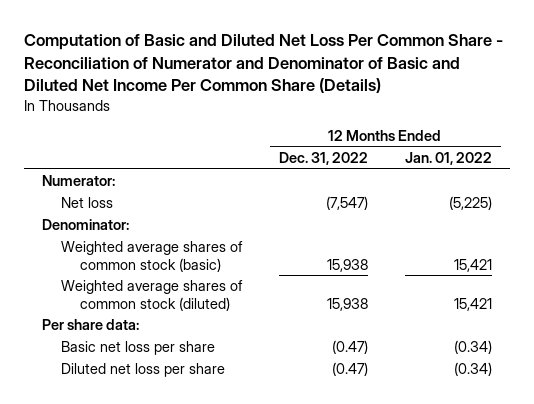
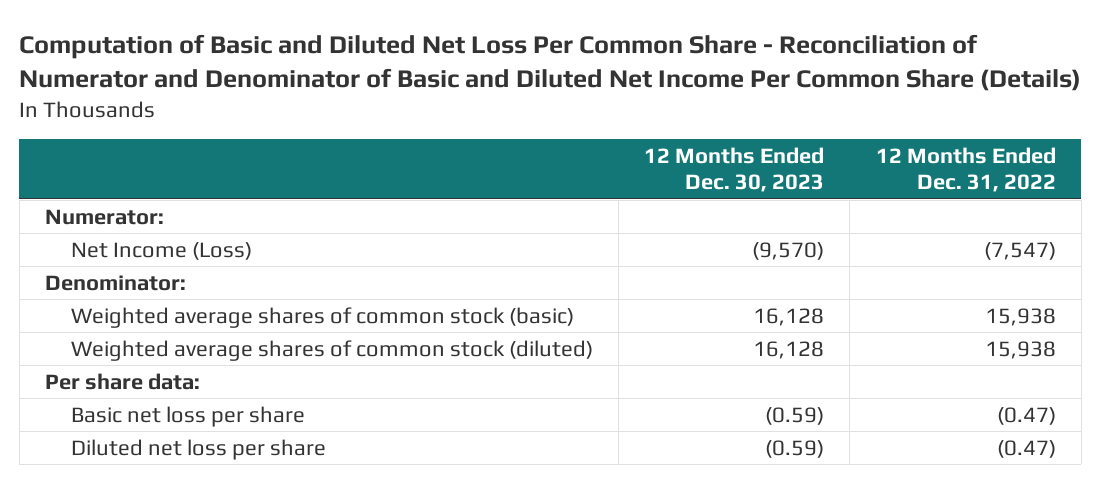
[404,151,492,165] Jan. 01, 2022 -> none
none -> [644,146,825,193] 12 Months Ended Dec. 30, 2023
[61,197,114,209] Net loss -> [70,241,252,260] Net Income (Loss)

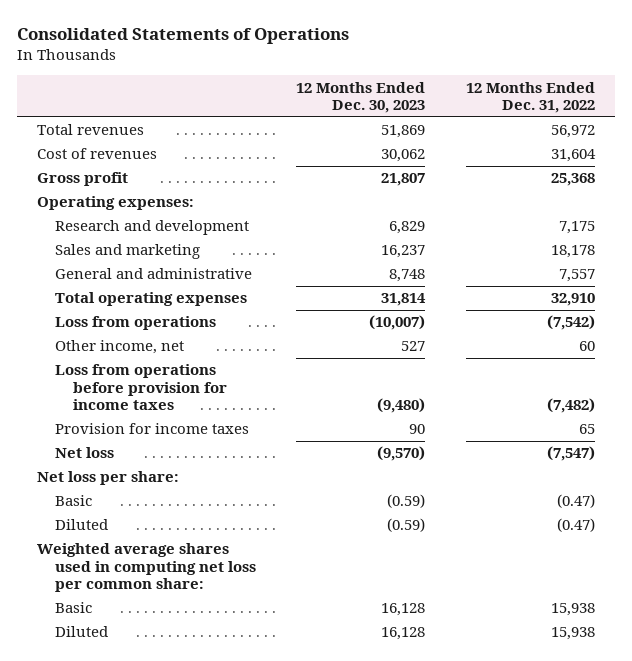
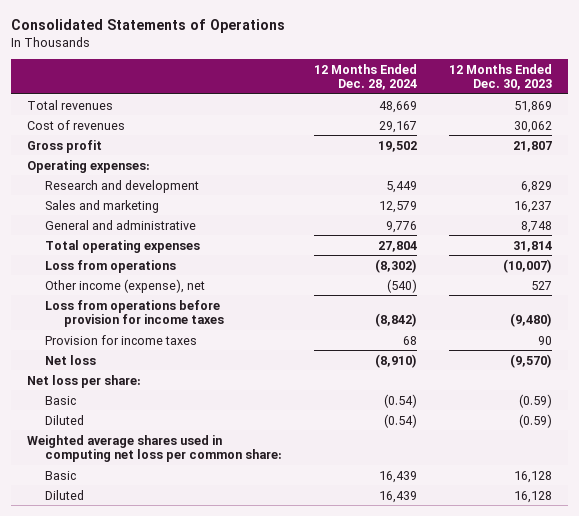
[465,81,595,114] 12 Months Ended Dec. 31, 2022 -> none
none -> [314,63,418,91] 12 Months Ended Dec. 28, 2024
[54,340,184,355] Other income, net -> [45,278,206,293] Other income (expense), net

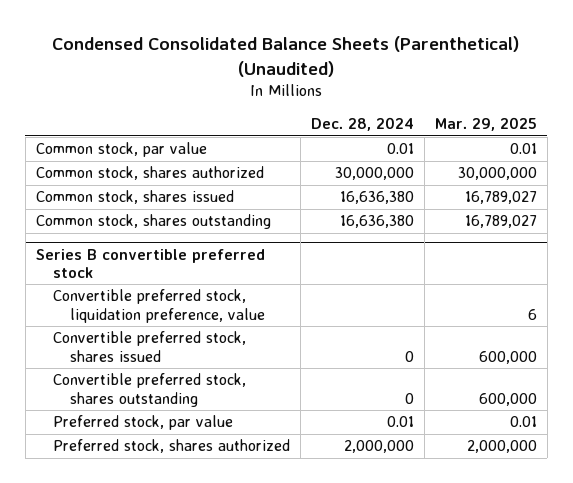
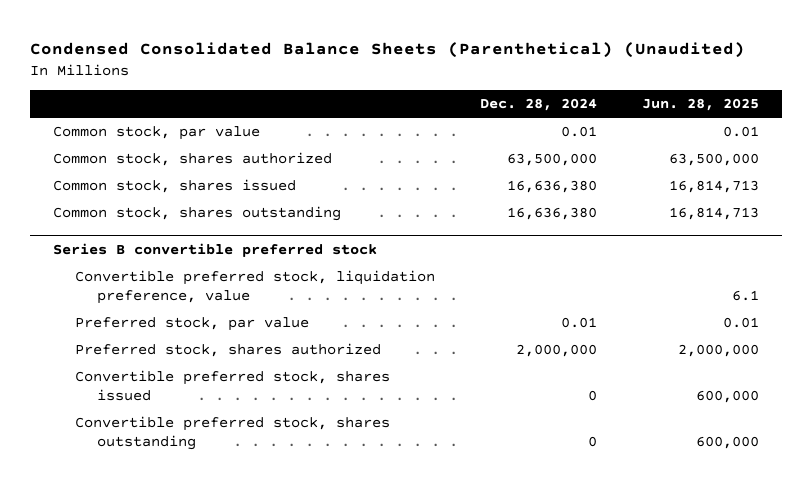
[434,117,537,132] Mar. 29, 2025 -> none
none -> [642,98,760,112] Jun. 28, 2025
[334,167,414,181] 30,000,000 -> [507,153,598,167] 63,500,000
[52,331,246,362] Convertible preferred stock, shares issued -> [74,370,390,402] Convertible preferred stock, shares issued
[52,373,246,407] Convertible preferred stock, shares outstanding -> [74,416,390,451] Convertible preferred stock, shares outstanding

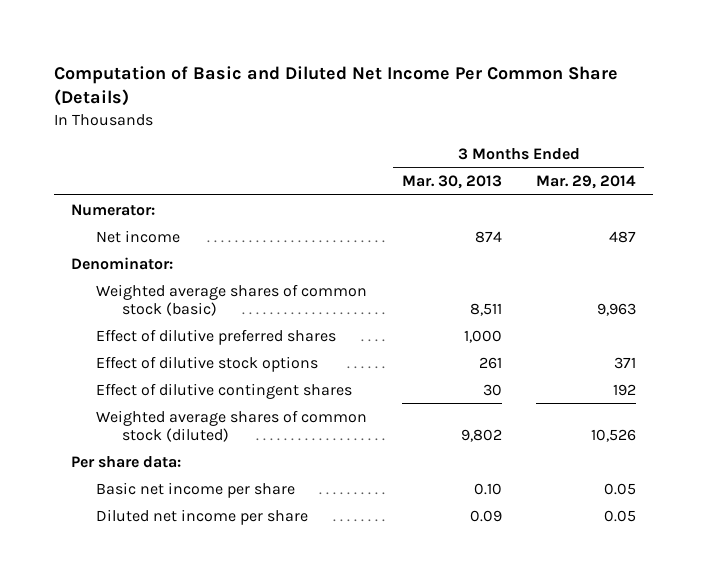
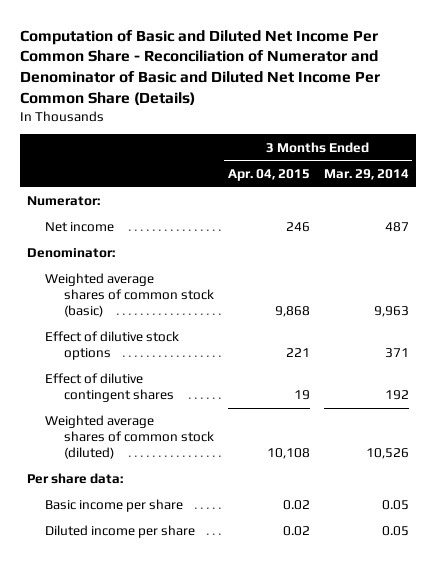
[54,65,619,107] Computation of Basic and Diluted Net Income Per Common Share (Details) -> [19,29,380,105] Computation of Basic and Diluted Net Income Per Common Share - Reconciliation of Numerator and Denominator of Basic and Diluted Net Income Per Common Share (Details)
[401,175,502,190] Mar. 30, 2013 -> none
none -> [227,169,310,182] Apr. 04, 2015
[96,328,337,345] Effect of dilutive preferred shares -> none
[96,481,296,498] Basic net income per share -> [45,499,184,513] Basic income per share
[96,508,309,525] Diluted net income per share -> [45,525,196,539] Diluted income per share

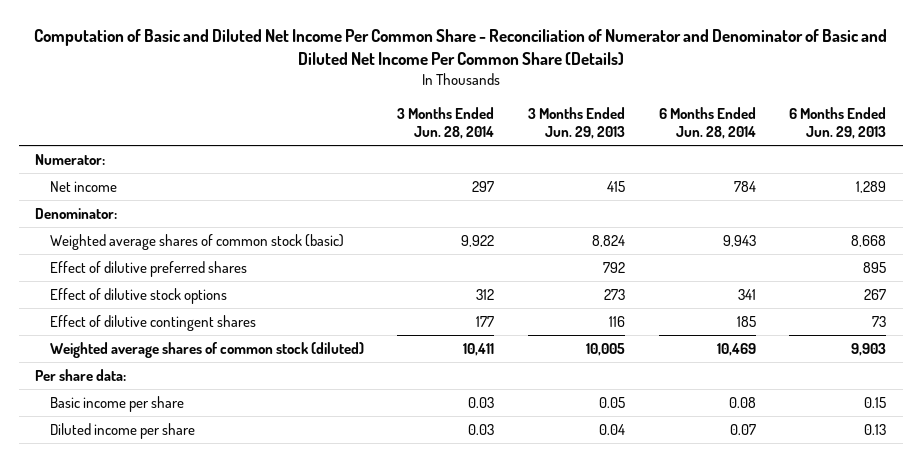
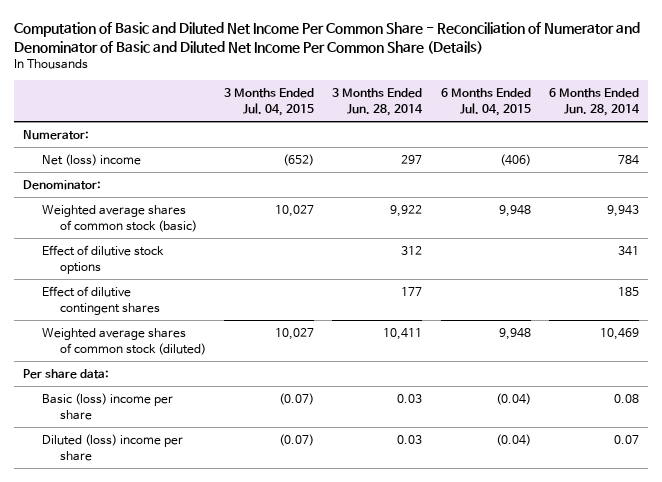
[527,107,625,140] 3 Months Ended Jun. 29, 2013 -> none
[789,107,887,140] 6 Months Ended Jun. 29, 2013 -> none
none -> [224,88,315,116] 3 Months Ended Jul. 04, 2015
none -> [440,88,531,116] 6 Months Ended Jul. 04, 2015
[49,180,117,192] Net income -> [41,153,141,166] Net (loss) income
[49,260,247,277] Effect of dilutive preferred shares -> none
[49,395,184,412] Basic income per share -> [41,392,173,420] Basic (loss) income per share
[49,422,195,439] Diluted income per share -> [41,433,183,461] Diluted (loss) income per share

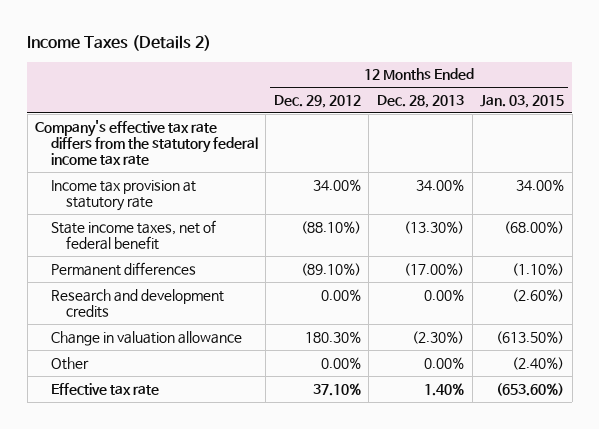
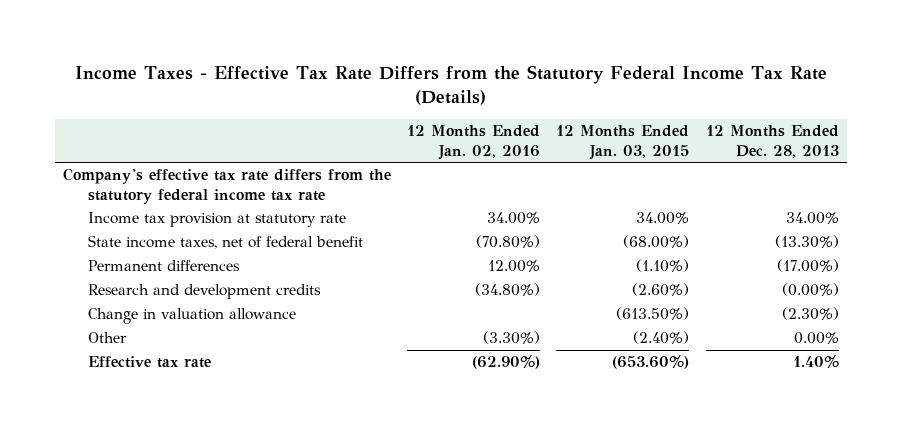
[27,35,212,52] Income Taxes (Details 2) -> [74,65,827,106] Income Taxes - Effective Tax Rate Differs from the Statutory Federal Income Tax Rate (Details)
[273,94,361,108] Dec. 29, 2012 -> none
none -> [407,125,541,160] 12 Months Ended Jan. 02, 2016
[423,288,464,301] 0.00% -> [781,283,839,297] (0.00%)

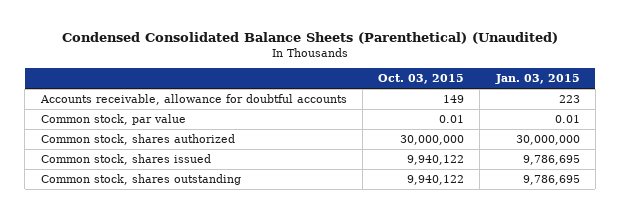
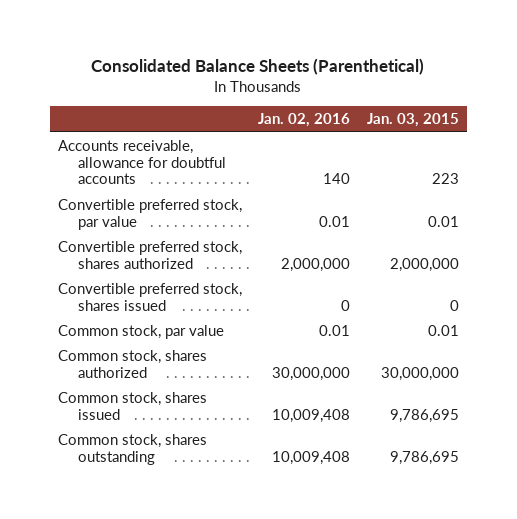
[62,32,559,45] Condensed Consolidated Balance Sheets (Parenthetical) (Unaudited) -> [91,58,425,76] Consolidated Balance Sheets (Parenthetical)
[378,74,465,85] Oct. 03, 2015 -> none
none -> [258,113,351,128] Jan. 02, 2016
none -> [57,198,242,230] Convertible preferred stock, par value
none -> [57,240,242,269] Convertible preferred stock, shares authorized
none -> [57,282,242,311] Convertible preferred stock, shares issued

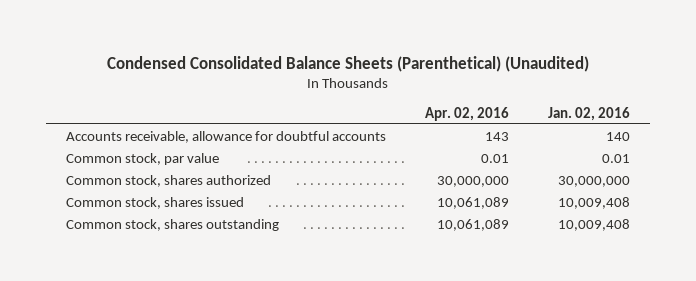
[91,58,425,76] Consolidated Balance Sheets (Parenthetical) -> [107,55,590,72] Condensed Consolidated Balance Sheets (Parenthetical) (Unaudited)
[366,113,459,128] Jan. 03, 2015 -> none
none -> [425,106,510,121] Apr. 02, 2016
[57,198,242,230] Convertible preferred stock, par value -> none
[57,240,242,269] Convertible preferred stock, shares authorized -> none
[57,282,242,311] Convertible preferred stock, shares issued -> none

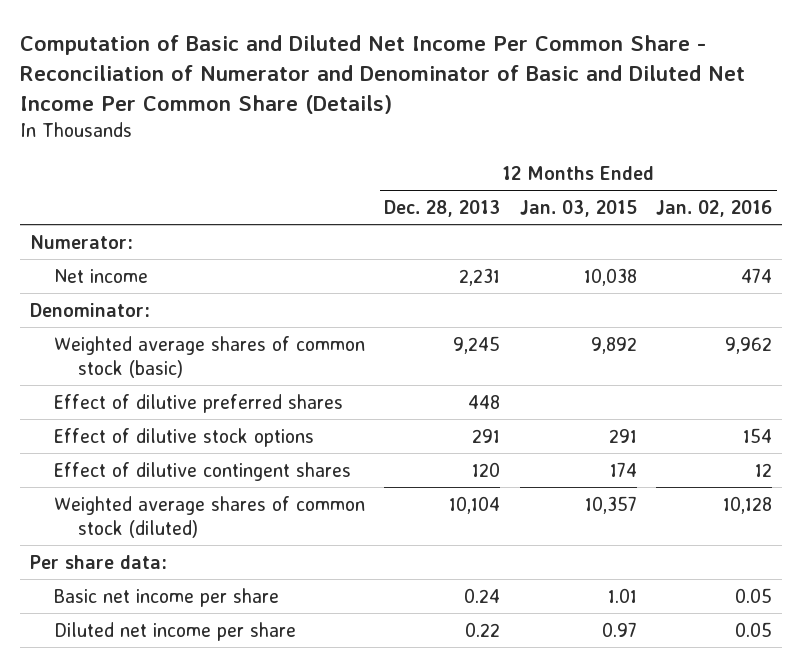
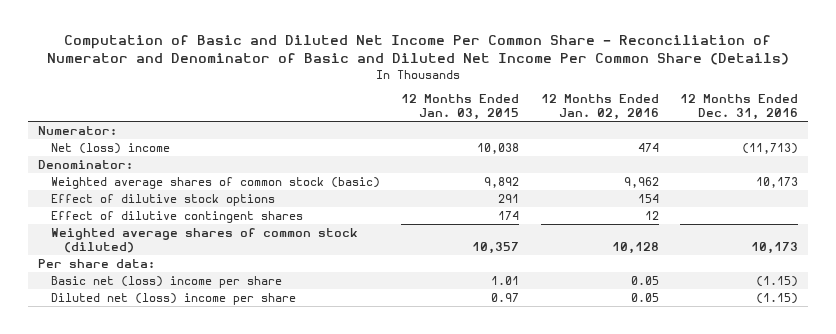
[384,199,501,217] Dec. 28, 2013 -> none
none -> [679,93,798,121] 12 Months Ended Dec. 31, 2016
[53,268,148,283] Net income -> [51,142,171,154] Net (loss) income
[53,393,343,413] Effect of dilutive preferred shares -> none
[53,587,279,607] Basic net income per share -> [51,275,283,288] Basic net (loss) income per share
[53,621,296,641] Diluted net income per share -> [51,292,297,305] Diluted net (loss) income per share

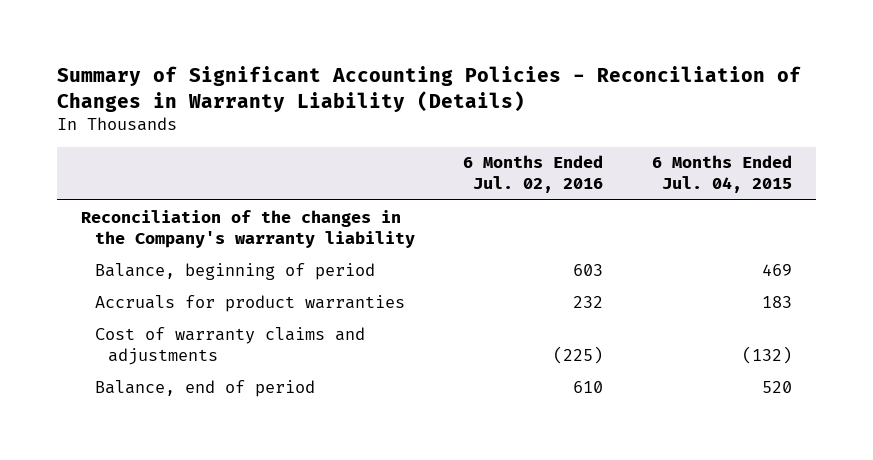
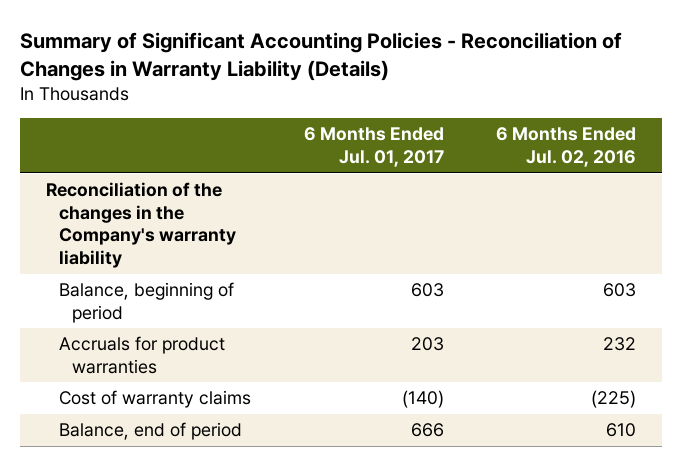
[651,155,792,194] 6 Months Ended Jul. 04, 2015 -> none
none -> [303,127,444,168] 6 Months Ended Jul. 01, 2017
[94,326,365,365] Cost of warranty claims and adjustments -> [59,390,252,409] Cost of warranty claims

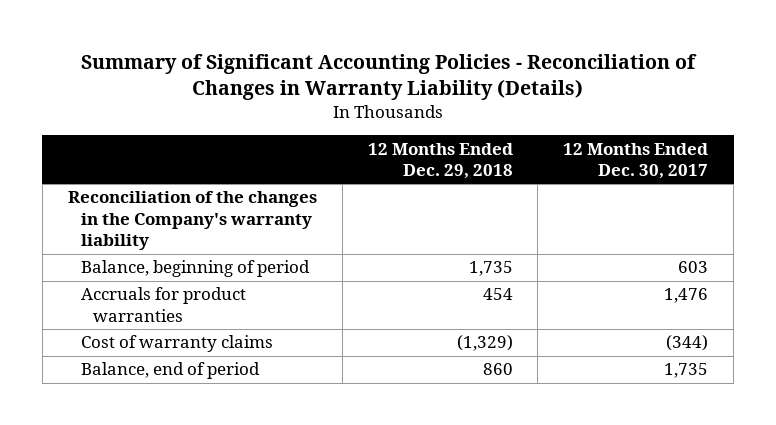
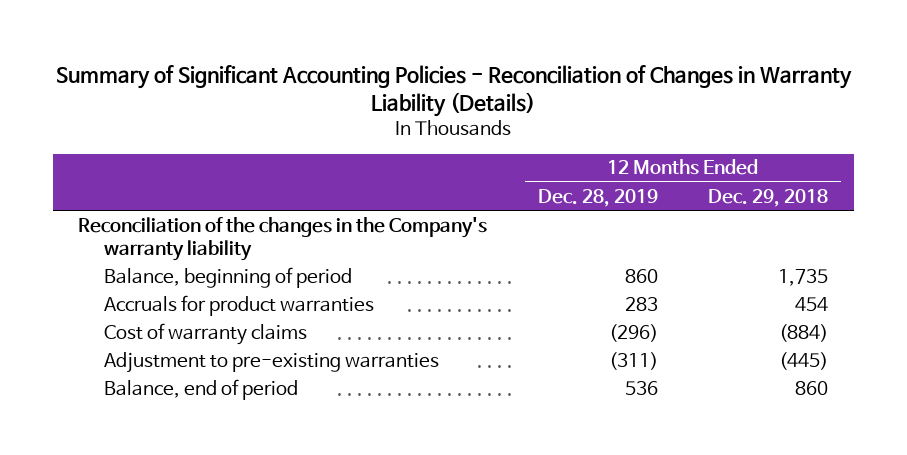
[563,142,709,180] 12 Months Ended Dec. 30, 2017 -> none
none -> [537,188,658,207] Dec. 28, 2019
[456,335,513,352] (1,329) -> [779,323,829,342] (884)
none -> [103,351,439,373] Adjustment to pre-existing warranties

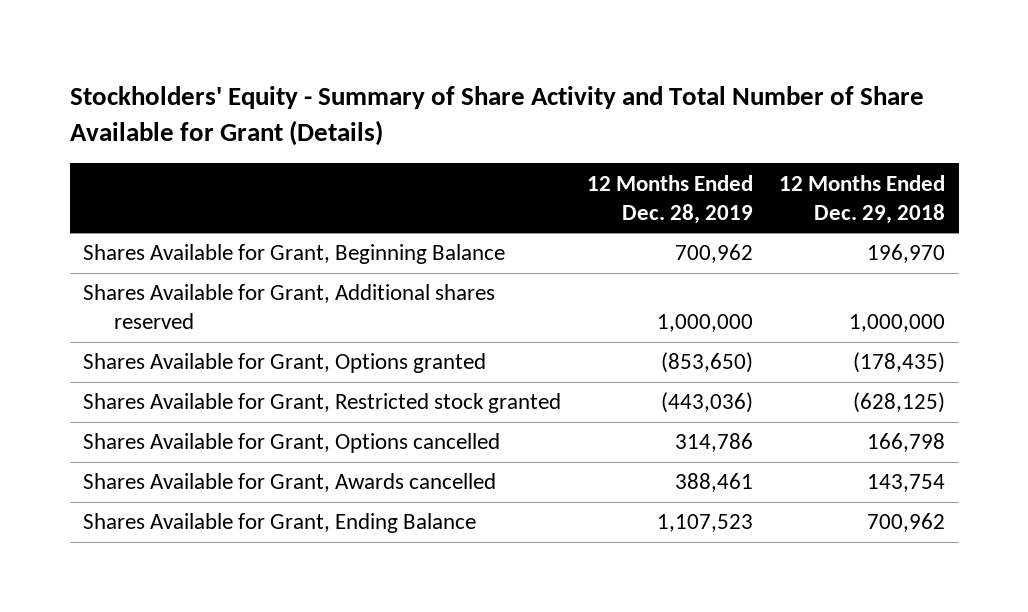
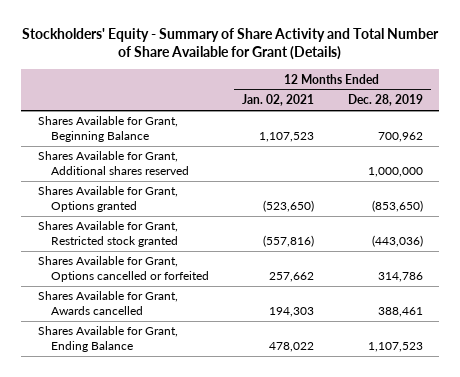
[779,174,946,224] 12 Months Ended Dec. 29, 2018 -> none
none -> [242,94,315,107] Jan. 02, 2021
[82,433,500,454] Shares Available for Grant, Options cancelled -> [37,256,209,283] Shares Available for Grant, Options cancelled or forfeited

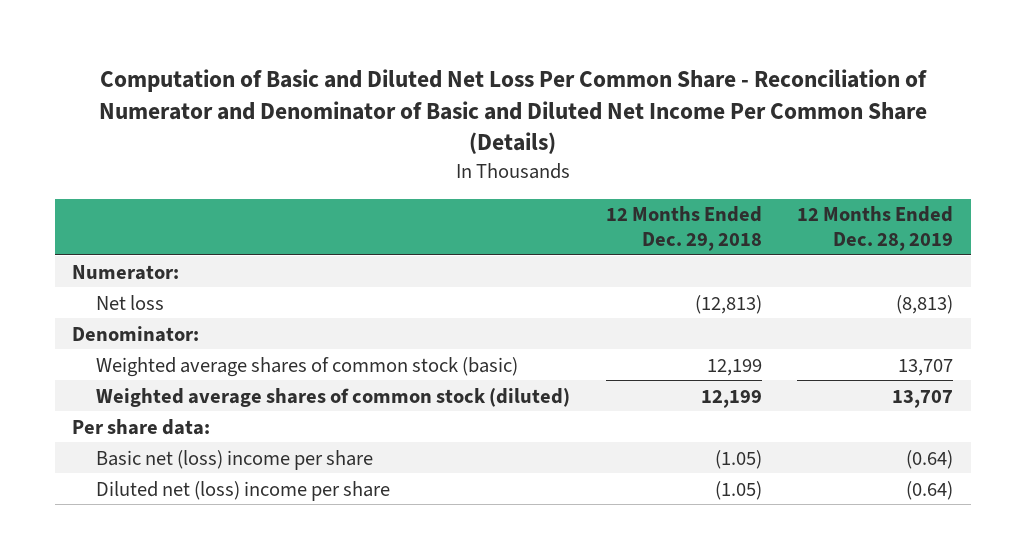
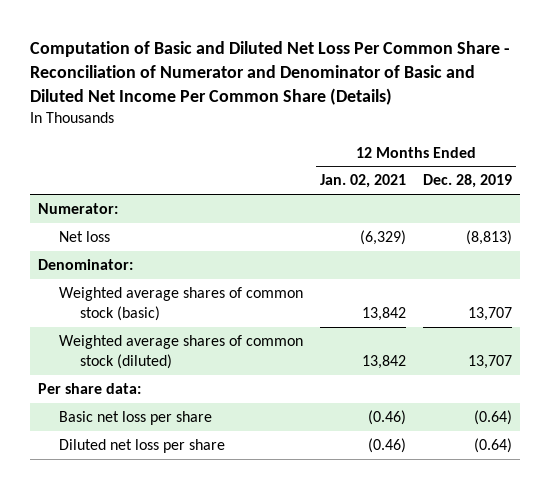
[605,206,762,251] 12 Months Ended Dec. 29, 2018 -> none
none -> [320,174,407,189] Jan. 02, 2021
[96,449,374,470] Basic net (loss) income per share -> [59,410,213,425] Basic net loss per share
[96,480,391,501] Diluted net (loss) income per share -> [59,438,226,453] Diluted net loss per share

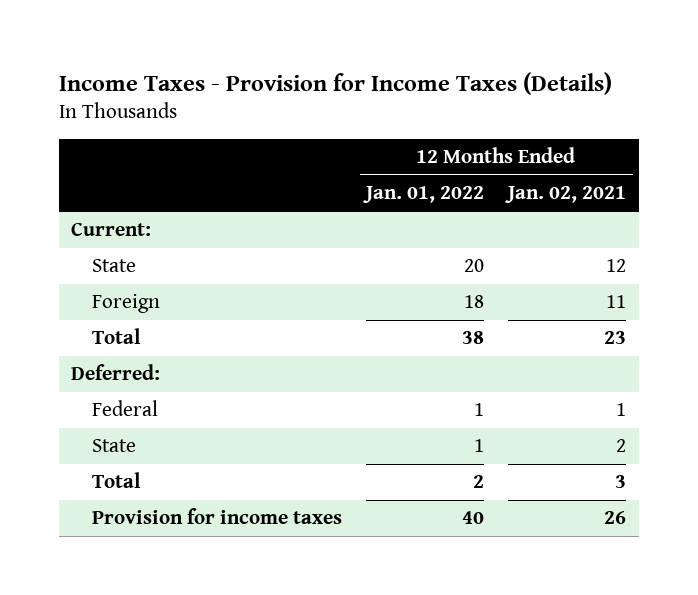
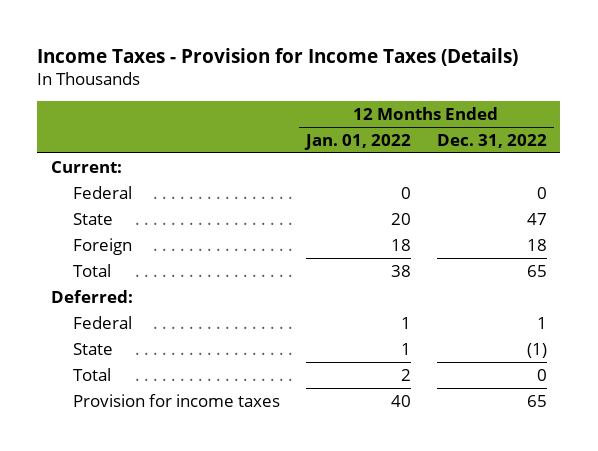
[505,186,627,204] Jan. 02, 2021 -> none
none -> [437,133,548,148] Dec. 31, 2022
none -> [72,185,132,199] Federal

